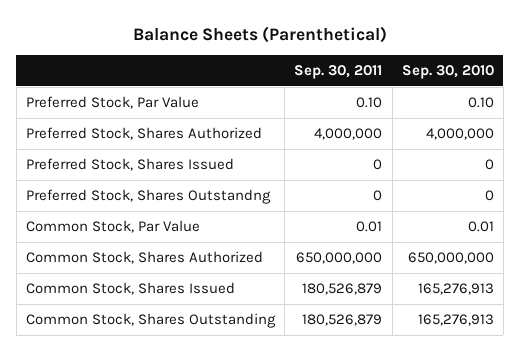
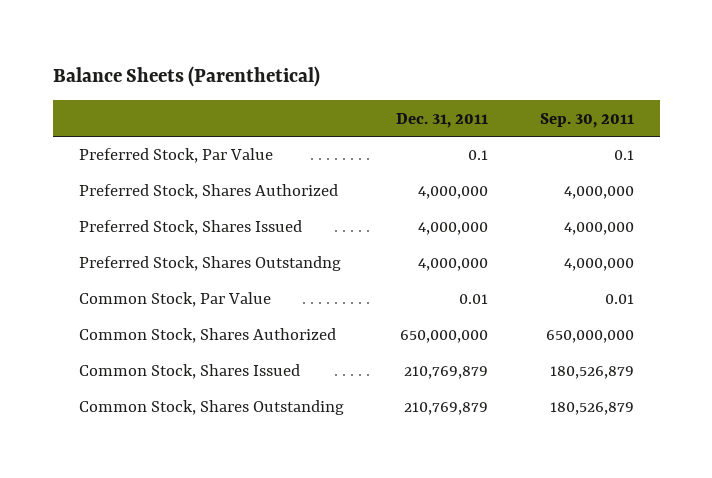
[401,65,494,80] Sep. 30, 2010 -> none
none -> [395,112,488,128] Dec. 31, 2011
[356,97,383,109] 0.10 -> [613,150,634,161] 0.1
[373,159,383,171] 0 -> [563,222,634,236] 4,000,000
[373,190,383,202] 0 -> [563,258,634,272] 4,000,000

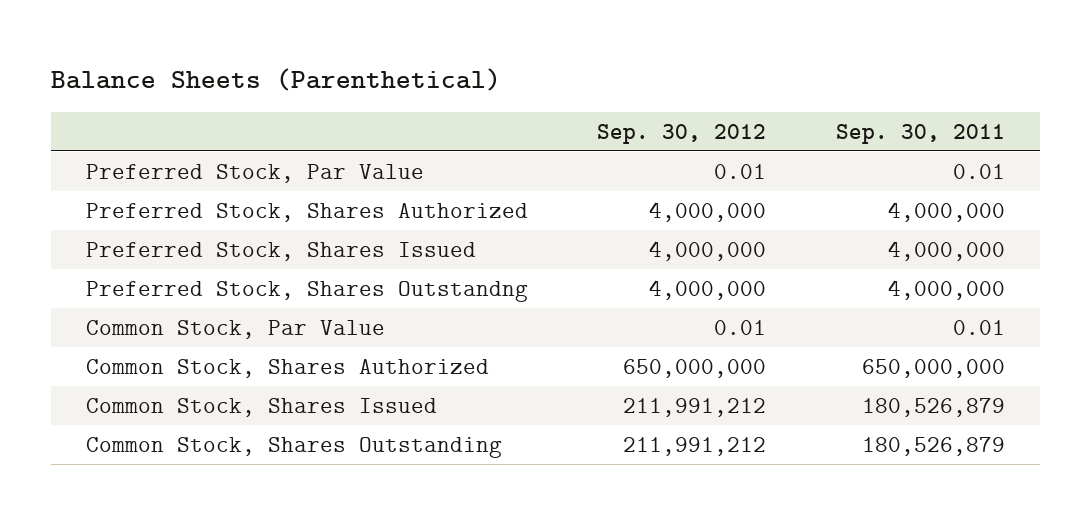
[395,112,488,128] Dec. 31, 2011 -> none
none -> [597,123,767,144] Sep. 30, 2012
[613,150,634,161] 0.1 -> [953,163,1006,179] 0.01

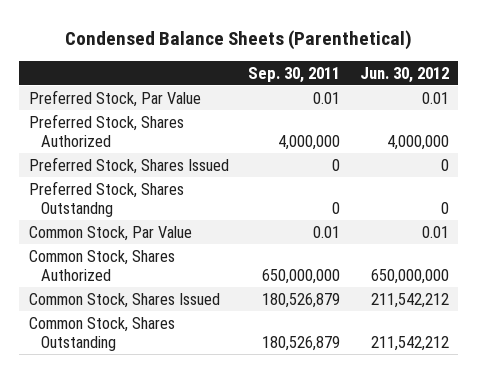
[50,67,501,91] Balance Sheets (Parenthetical) -> [64,29,412,50] Condensed Balance Sheets (Parenthetical)
[597,123,767,144] Sep. 30, 2012 -> none
none -> [359,66,449,83] Jun. 30, 2012
[888,240,1006,261] 4,000,000 -> [332,158,341,171] 0
[888,279,1006,300] 4,000,000 -> [332,201,341,214] 0

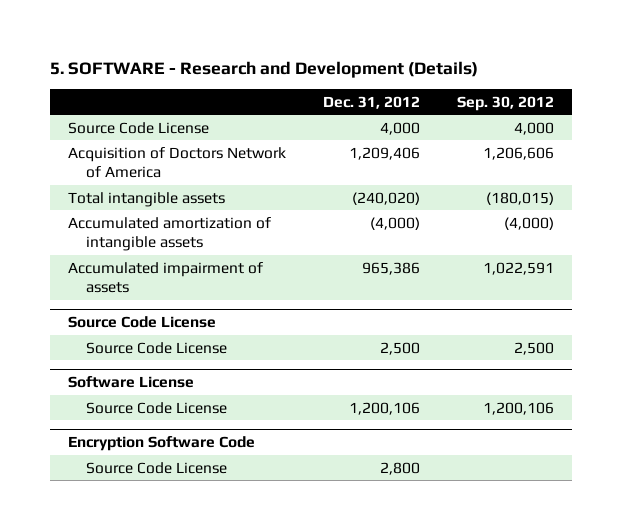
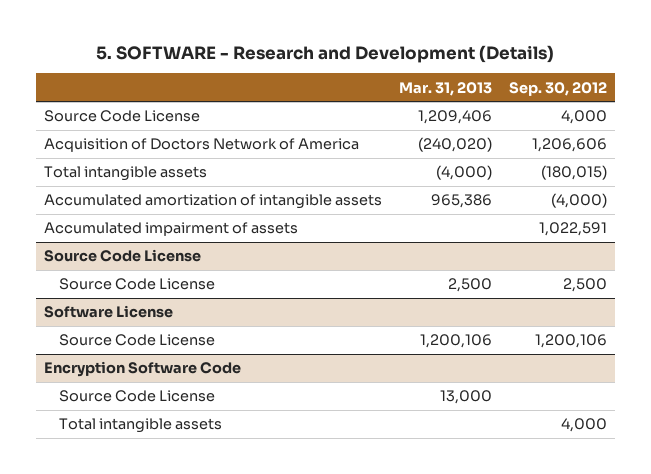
[322,95,420,109] Dec. 31, 2012 -> none
none -> [398,81,492,96] Mar. 31, 2013
none -> [59,418,223,434] Total intangible assets

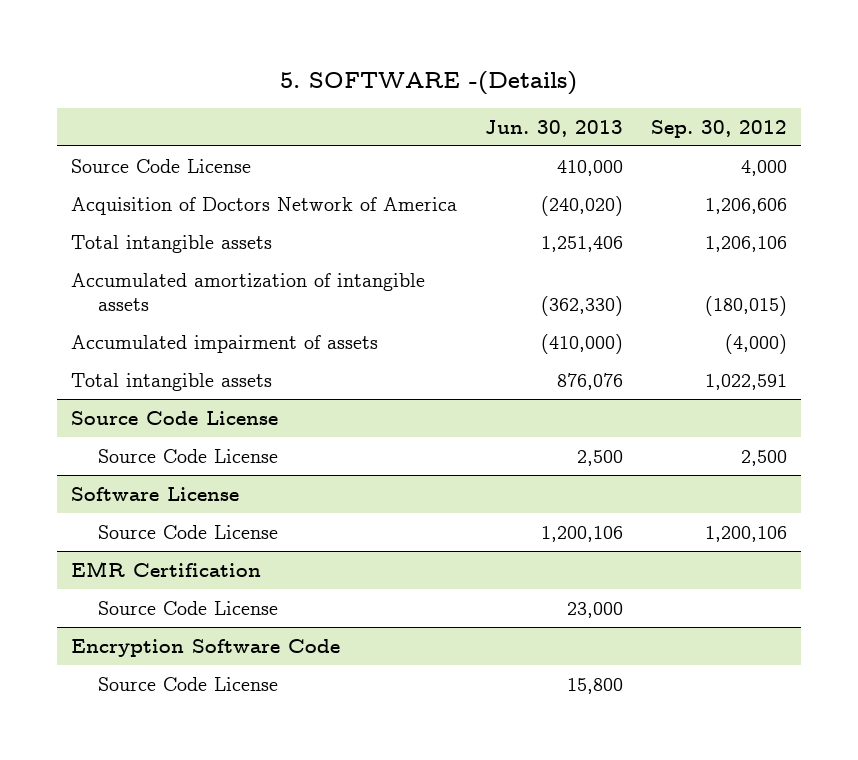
[96,44,555,63] 5. SOFTWARE - Research and Development (Details) -> [280,71,578,96] 5. SOFTWARE -(Details)
[398,81,492,96] Mar. 31, 2013 -> none
none -> [485,119,624,137] Jun. 30, 2013
[540,165,607,181] (180,015) -> [705,235,788,252] 1,206,106
[550,193,607,209] (4,000) -> [705,295,788,316] (180,015)
[538,222,607,237] 1,022,591 -> [725,333,788,354] (4,000)
none -> [71,372,273,391] Total intangible assets
none -> [71,560,262,577] EMR Certification
none -> [98,600,279,615] Source Code License
[59,418,223,434] Total intangible assets -> none

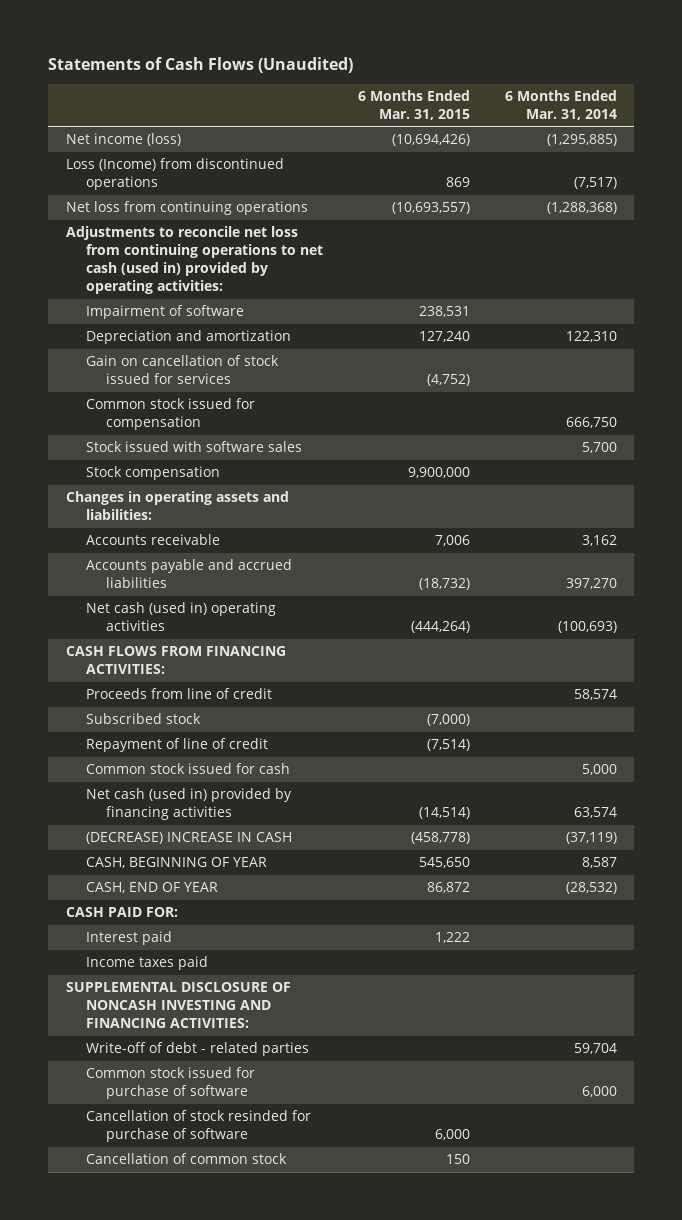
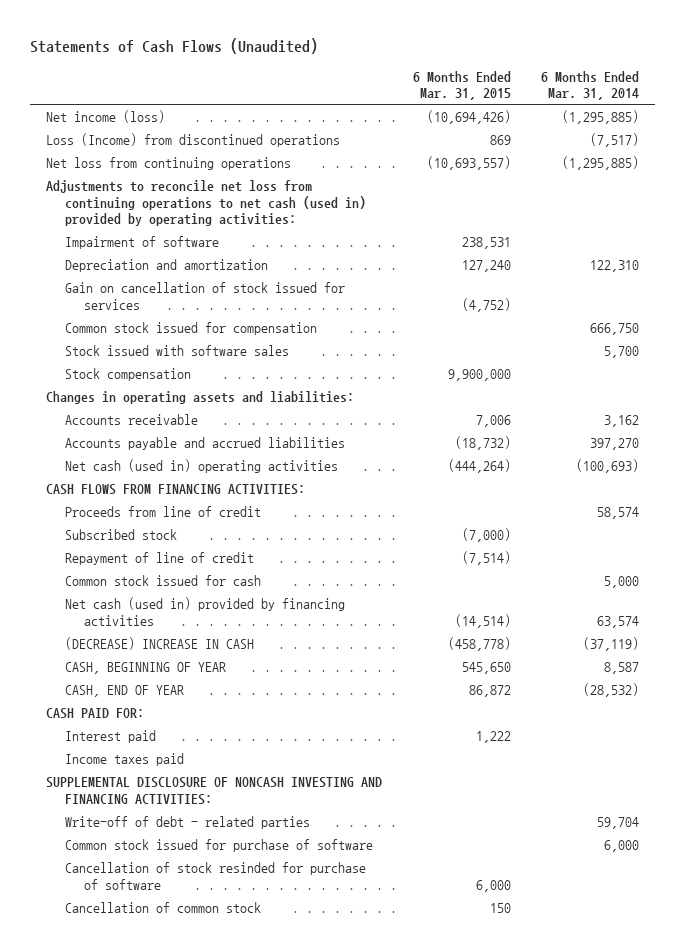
[546,202,617,215] (1,288,368) -> [562,156,640,171] (1,295,885)

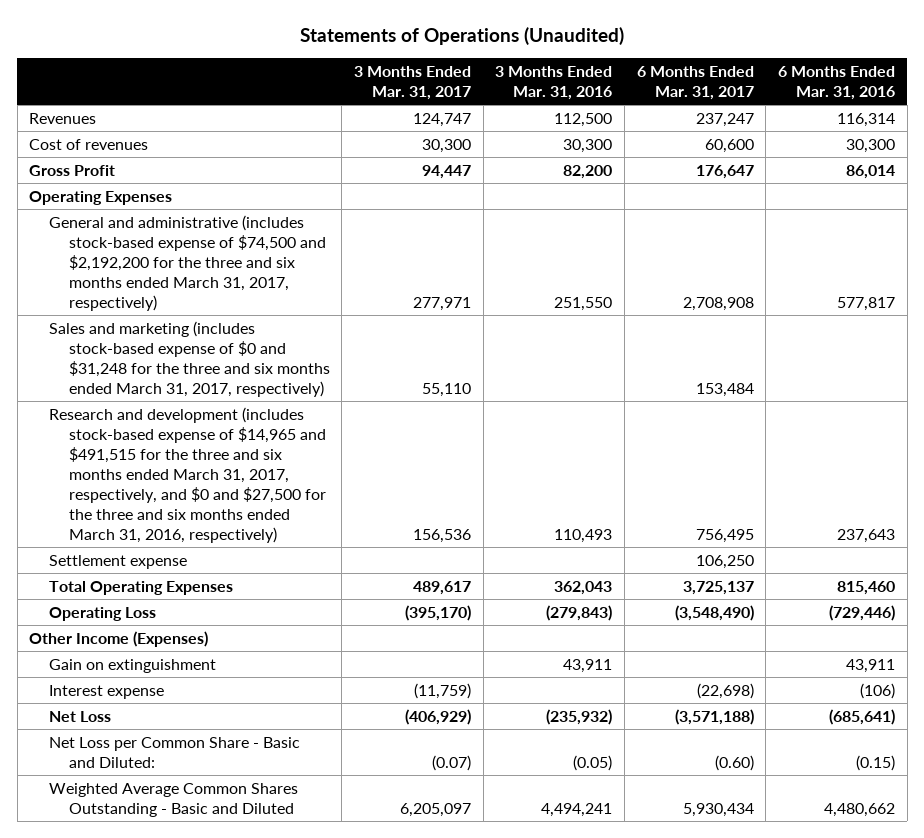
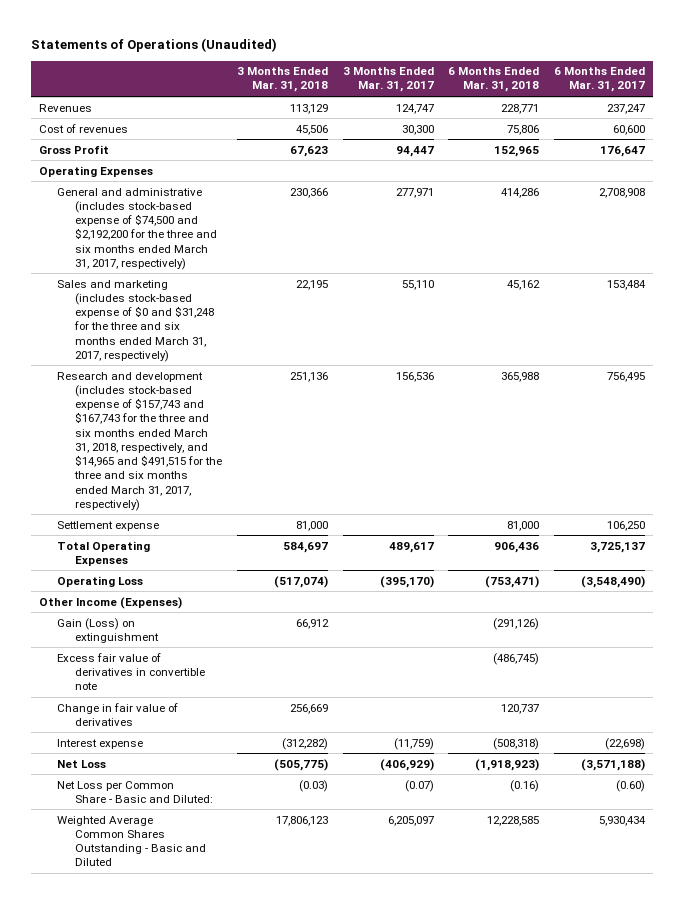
[495,66,613,100] 3 Months Ended Mar. 31, 2016 -> none
[777,66,895,100] 6 Months Ended Mar. 31, 2016 -> none
none -> [236,67,328,93] 3 Months Ended Mar. 31, 2018
none -> [448,67,540,93] 6 Months Ended Mar. 31, 2018
[49,406,326,543] Research and development (includes stock-based expense of $14,965 and $491,515 for the three and six months ended March 31, 2017, respectively, and $0 and $27,500 for the three and six months ended March 31, 2016, respectively) -> [56,371,222,511] Research and development (includes stock-based expense of $157,743 and $167,743 for the three and six months ended March 31, 2018, respectively, and $14,965 and $491,515 for the three and six months ended March 31, 2017, respectively)
[49,658,217,673] Gain on extinguishment -> [56,617,159,643] Gain (Loss) on extinguishment
none -> [56,652,205,691] Excess fair value of derivatives in convertible note
none -> [56,702,178,726] Change in fair value of derivatives

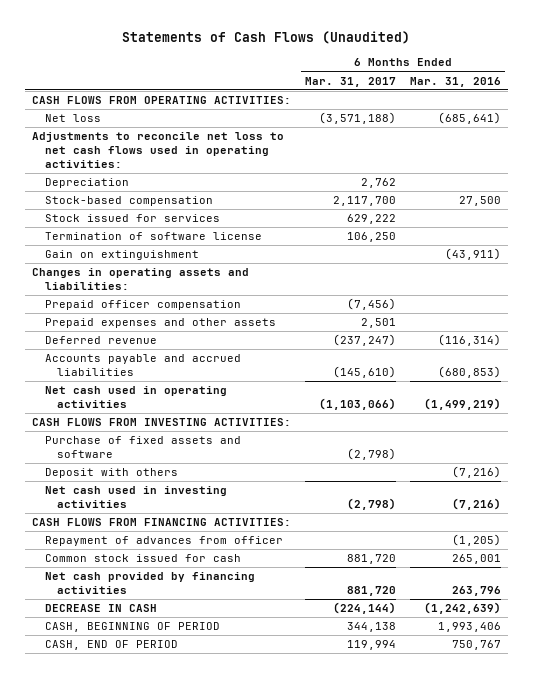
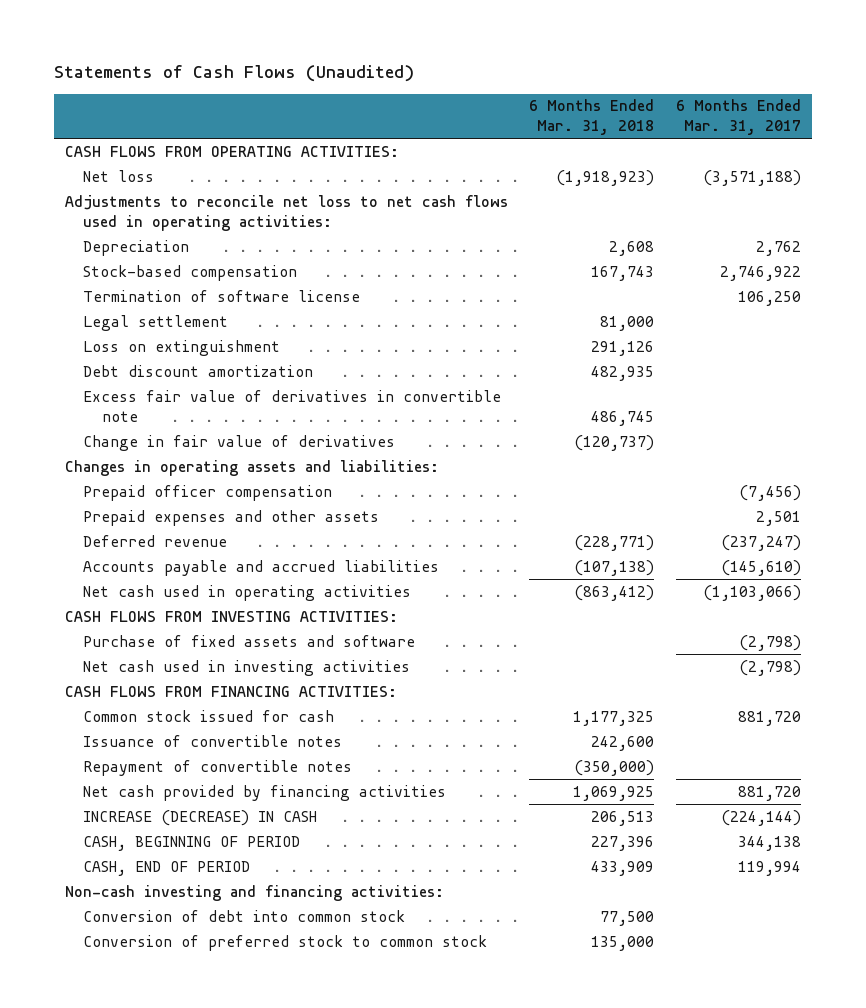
[410,76,502,87] Mar. 31, 2016 -> none
none -> [529,99,655,136] 6 Months Ended Mar. 31, 2018
[44,214,220,223] Stock issued for services -> none
[332,196,396,207] 2,117,700 -> [720,265,802,281] 2,746,922
none -> [83,314,229,331] Legal settlement
[44,250,199,261] Gain on extinguishment -> [83,339,281,356] Loss on extinguishment
none -> [83,364,314,377] Debt discount amortization
none -> [83,389,502,422] Excess fair value of derivatives in convertible note
none -> [83,434,396,451] Change in fair value of derivatives
[44,468,178,479] Deposit with others -> none
[44,536,283,547] Repayment of advances from officer -> none
none -> [83,734,343,747] Issuance of convertible notes
none -> [83,759,353,776] Repayment of convertible notes
[44,604,157,613] DECREASE IN CASH -> [83,809,318,826] INCREASE (DECREASE) IN CASH
none -> [64,884,444,901] Non-cash investing and financing activities:
none -> [83,909,406,922] Conversion of debt into common stock
none -> [83,934,488,951] Conversion of preferred stock to common stock

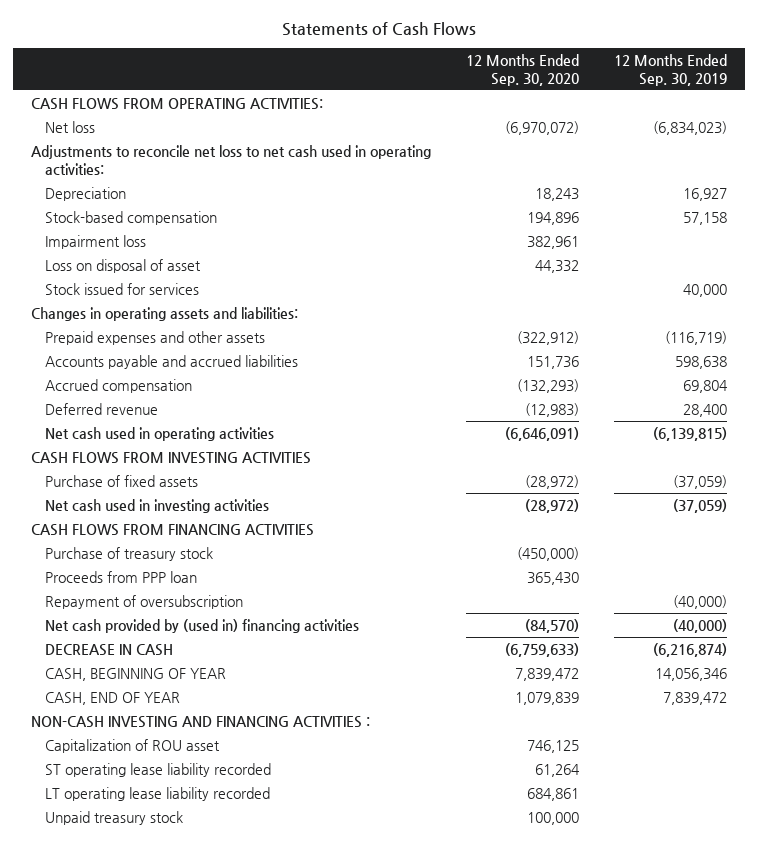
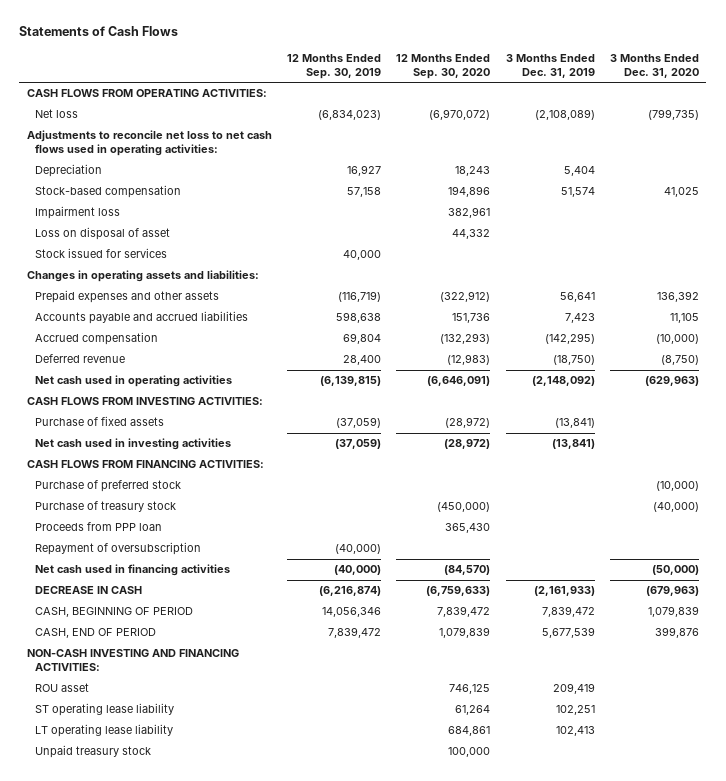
none -> [505,53,595,78] 3 Months Ended Dec. 31, 2019
none -> [609,53,699,78] 3 Months Ended Dec. 31, 2020
[30,144,431,175] Adjustments to reconcile net loss to net cash used in operating activities: -> [27,130,273,157] Adjustments to reconcile net loss to net cash flows used in operating activities:
[30,451,311,464] CASH FLOWS FROM INVESTING ACTIVITIES -> [27,397,264,406] CASH FLOWS FROM INVESTING ACTIVITIES:
[30,523,314,536] CASH FLOWS FROM FINANCING ACTIVITIES -> [27,460,265,469] CASH FLOWS FROM FINANCING ACTIVITIES:
none -> [34,480,181,493] Purchase of preferred stock
[45,618,360,633] Net cash provided by (used in) financing activities -> [34,564,230,577] Net cash used in financing activities
[45,667,227,681] CASH, BEGINNING OF YEAR -> [34,607,193,618] CASH, BEGINNING OF PERIOD
[45,691,181,705] CASH, END OF YEAR -> [34,628,156,639] CASH, END OF PERIOD
[30,715,370,728] NON-CASH INVESTING AND FINANCING ACTIVITIES : -> [27,649,240,672] NON-CASH INVESTING AND FINANCING ACTIVITIES:
[45,738,221,753] Capitalization of ROU asset -> [34,683,89,693] ROU asset
[45,762,272,777] ST operating lease liability recorded -> [34,703,174,717] ST operating lease liability
[45,786,271,801] LT operating lease liability recorded -> [34,724,173,738] LT operating lease liability

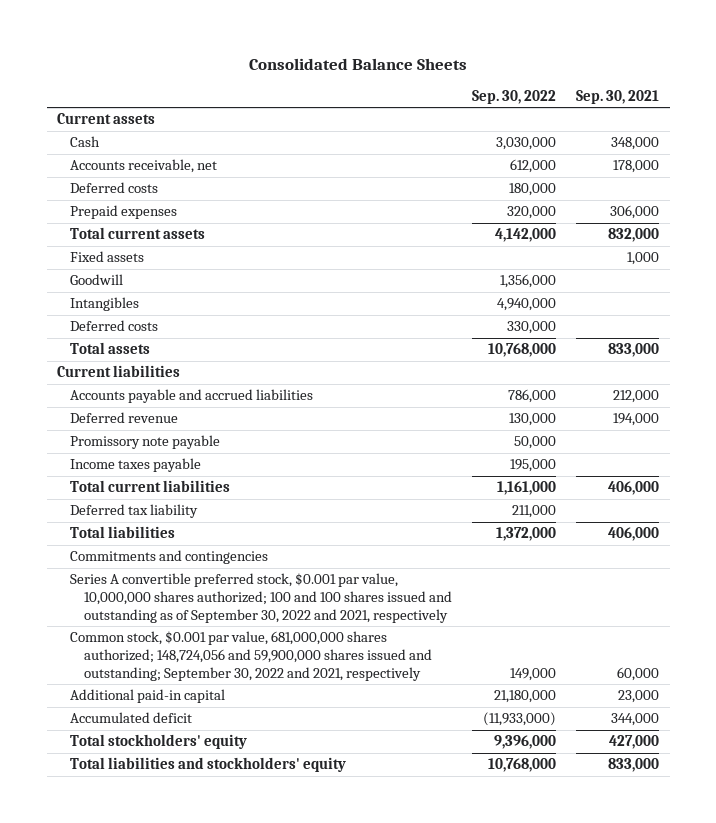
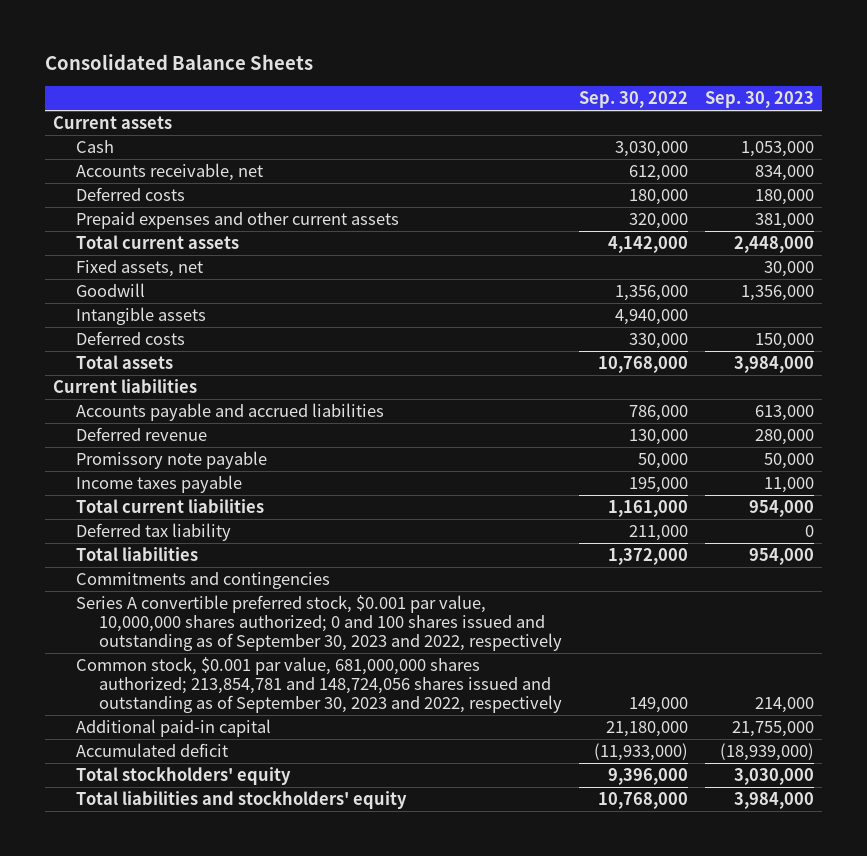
[576,89,660,104] Sep. 30, 2021 -> none
none -> [704,91,814,109] Sep. 30, 2023
[70,205,178,220] Prepaid expenses -> [76,211,400,229] Prepaid expenses and other current assets
[70,251,145,263] Fixed assets -> [76,259,204,277] Fixed assets, net
[70,297,140,312] Intangibles -> [76,306,207,325] Intangible assets
[70,573,452,623] Series A convertible preferred stock, $0.001 par value, 10,000,000 shares authorized; 100 and 100 shares issued and outstanding as of September 30, 2022 and 2021, respectively -> [76,594,563,652] Series A convertible preferred stock, $0.001 par value, 10,000,000 shares authorized; 0 and 100 shares issued and outstanding as of September 30, 2023 and 2022, respectively
[70,631,432,681] Common stock, $0.001 par value, 681,000,000 shares authorized; 148,724,056 and 59,900,000 shares issued and outstanding; September 30, 2022 and 2021, respectively -> [76,656,563,714] Common stock, $0.001 par value, 681,000,000 shares authorized; 213,854,781 and 148,724,056 shares issued and outstanding as of September 30, 2023 and 2022, respectively

